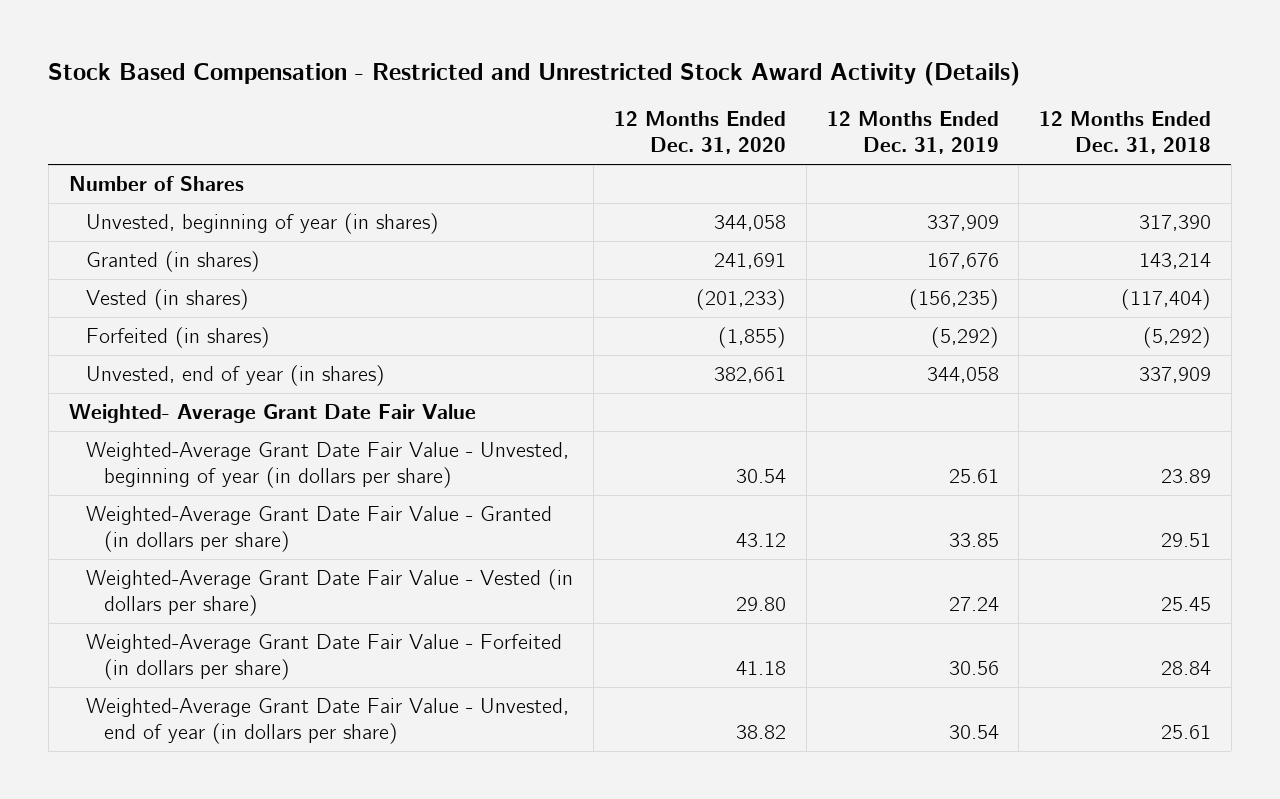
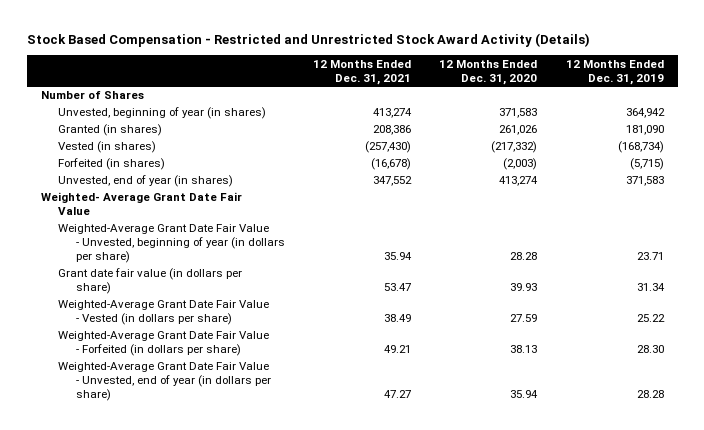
[1039,110,1212,155] 12 Months Ended Dec. 31, 2018 -> none
none -> [313,59,412,85] 12 Months Ended Dec. 31, 2021
[714,214,787,231] 344,058 -> [499,108,538,119] 371,583
[926,214,999,231] 337,909 -> [625,108,665,119] 364,942
[714,252,787,269] 241,691 -> [499,125,538,136] 261,026
[926,252,999,269] 167,676 -> [625,125,664,136] 181,090
[696,288,787,310] (201,233) -> [491,141,538,154] (217,332)
[908,288,999,310] (156,235) -> [617,141,664,154] (168,734)
[718,326,787,348] (1,855) -> [503,158,538,171] (2,003)
[930,326,999,348] (5,292) -> [629,158,664,171] (5,715)
[714,366,787,383] 382,661 -> [499,176,539,187] 413,274
[926,366,999,383] 344,058 -> [625,176,664,187] 371,583
[736,469,787,484] 30.54 -> [510,252,538,261] 28.28
[948,469,999,484] 25.61 -> [636,252,664,261] 23.71
[86,505,553,553] Weighted-Average Grant Date Fair Value - Granted (in dollars per share) -> [58,268,243,295] Grant date fair value (in dollars per share)
[736,533,787,548] 43.12 -> [510,283,538,292] 39.93
[948,533,999,548] 33.85 -> [636,283,665,292] 31.34
[736,597,787,612] 29.80 -> [510,314,538,323] 27.59
[948,597,999,612] 27.24 -> [636,314,665,323] 25.22
[736,661,787,676] 41.18 -> [510,345,538,354] 38.13
[948,661,999,676] 30.56 -> [636,345,664,354] 28.30
[736,725,787,740] 38.82 -> [510,390,539,399] 35.94
[948,725,999,740] 30.54 -> [636,390,664,399] 28.28

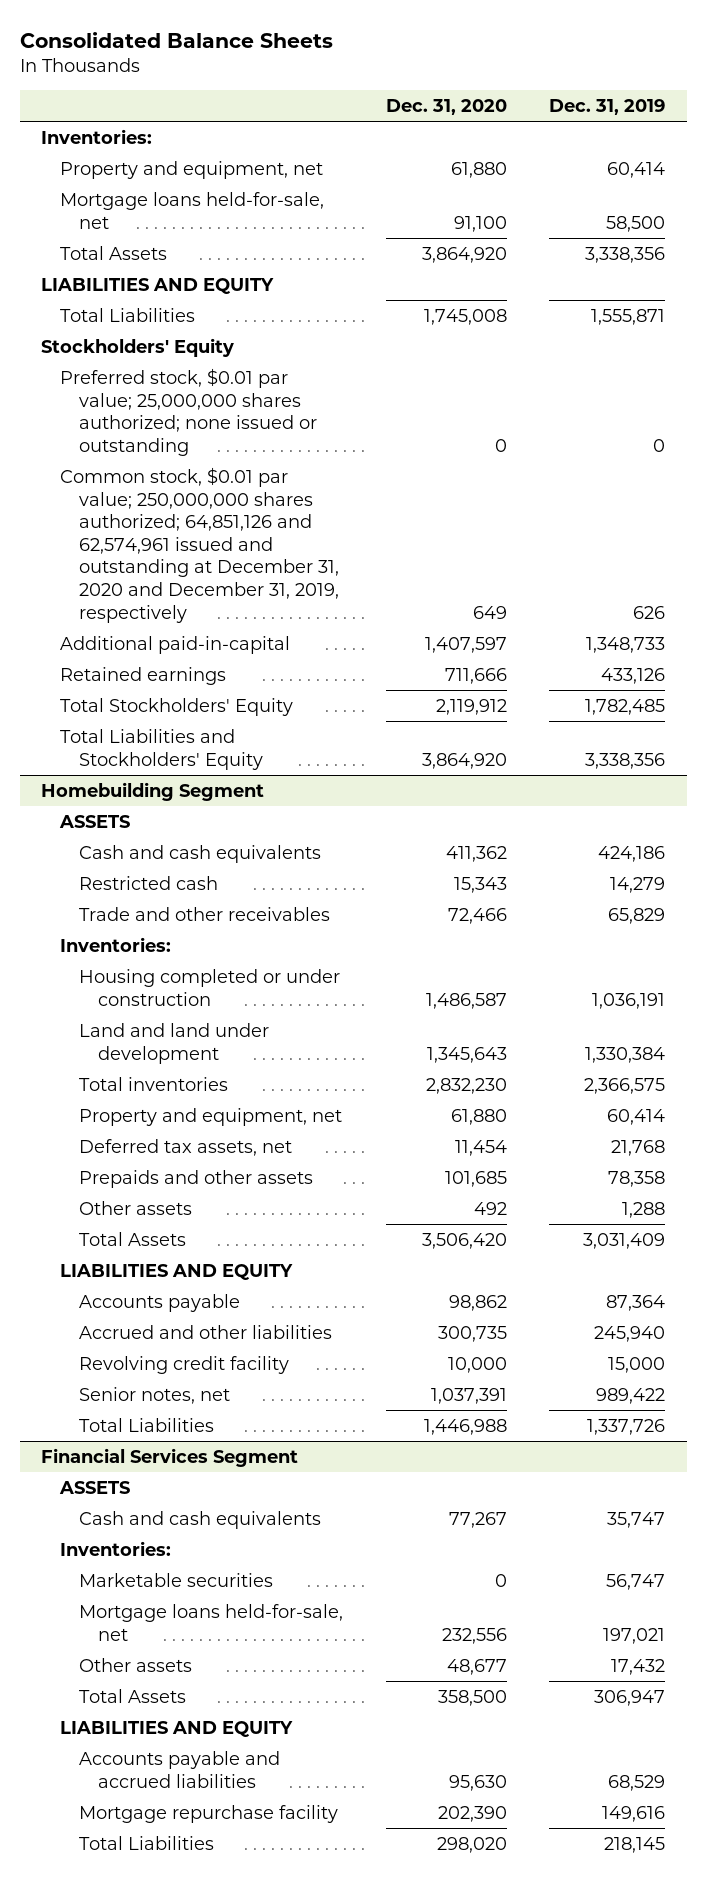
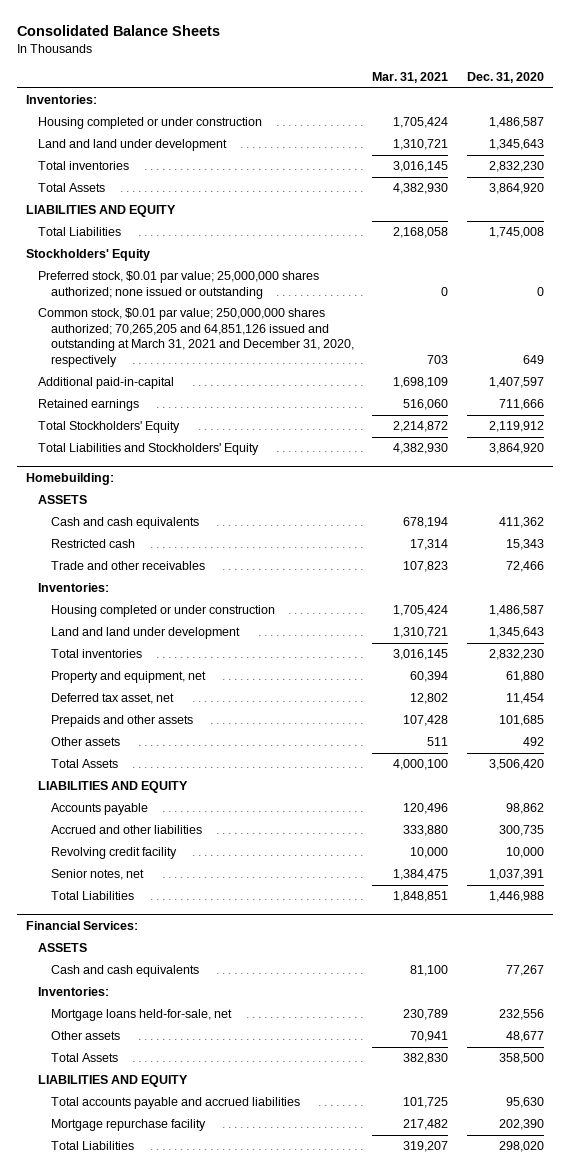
[549,98,666,115] Dec. 31, 2019 -> none
none -> [372,71,449,83] Mar. 31, 2021
[60,160,324,179] Property and equipment, net -> none
[60,191,325,229] Mortgage loans held-for-sale, net -> none
none -> [38,117,263,130] Housing completed or under construction
none -> [38,139,228,152] Land and land under development
none -> [38,161,130,171] Total inventories
[60,466,340,623] Common stock, $0.01 par value; 250,000,000 shares authorized; 64,851,126 and 62,574,961 issued and outstanding at December 31, 2020 and December 31, 2019, respectively -> [38,308,354,367] Common stock, $0.01 par value; 250,000,000 shares authorized; 70,265,205 and 64,851,126 issued and outstanding at March 31, 2021 and December 31, 2020, respectively
[41,781,265,801] Homebuilding Segment -> [25,473,114,486] Homebuilding:
[79,1138,293,1156] Deferred tax assets, net -> [50,693,174,705] Deferred tax asset, net
[41,1447,299,1467] Financial Services Segment -> [25,921,138,931] Financial Services:
[79,1572,274,1587] Marketable securities -> none
[79,1750,281,1788] Accounts payable and accrued liabilities -> [50,1097,300,1110] Total accounts payable and accrued liabilities

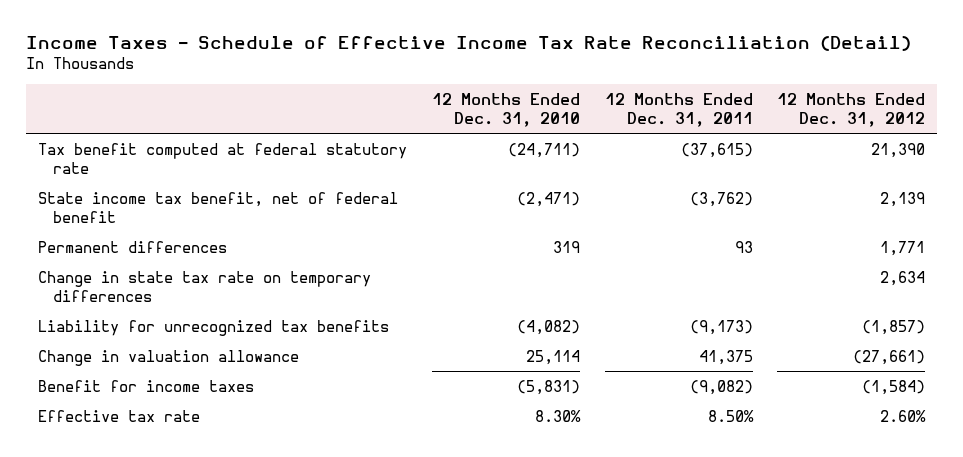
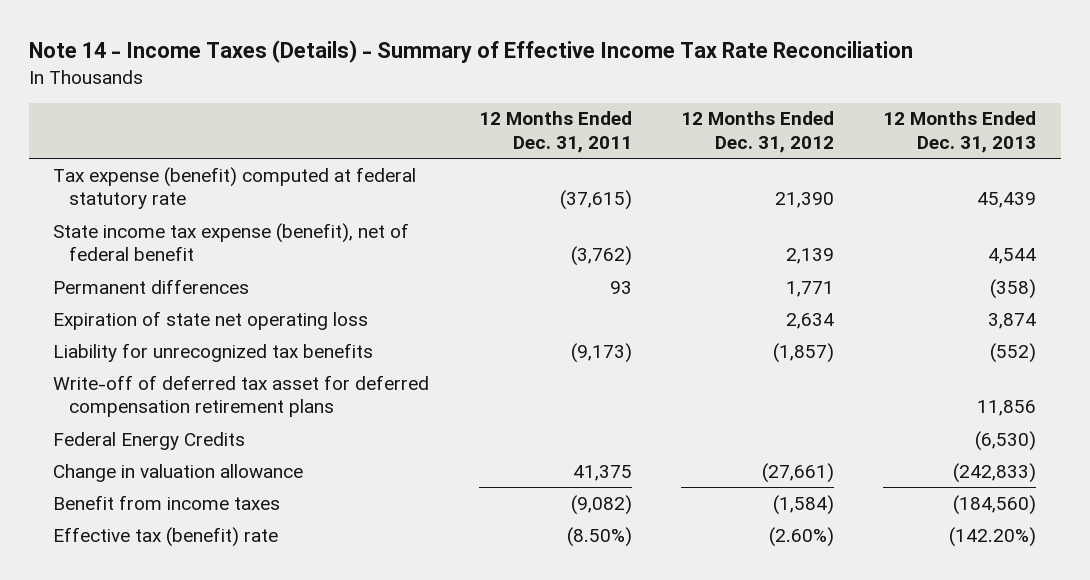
[26,36,912,52] Income Taxes - Schedule of Effective Income Tax Rate Reconciliation (Detail) -> [28,40,913,64] Note 14 - Income Taxes (Details) - Summary of Effective Income Tax Rate Reconciliation
[431,92,580,128] 12 Months Ended Dec. 31, 2010 -> none
none -> [883,111,1037,153] 12 Months Ended Dec. 31, 2013
[38,142,408,174] Tax benefit computed at federal statutory rate -> [53,166,417,210] Tax expense (benefit) computed at federal statutory rate
[38,191,399,223] State income tax benefit, net of federal benefit -> [53,222,410,262] State income tax expense (benefit), net of federal benefit
[38,270,372,302] Change in state tax rate on temporary differences -> [53,310,369,330] Expiration of state net operating loss
none -> [53,374,430,418] Write-off of deferred tax asset for deferred compensation retirement plans
none -> [53,431,246,450] Federal Energy Credits
[38,379,255,392] Benefit for income taxes -> [53,494,281,510] Benefit from income taxes
[38,409,201,422] Effective tax rate -> [53,526,279,547] Effective tax (benefit) rate
[707,409,754,422] 8.50% -> [566,526,632,547] (8.50%)
[880,409,927,422] 2.60% -> [769,526,835,547] (2.60%)

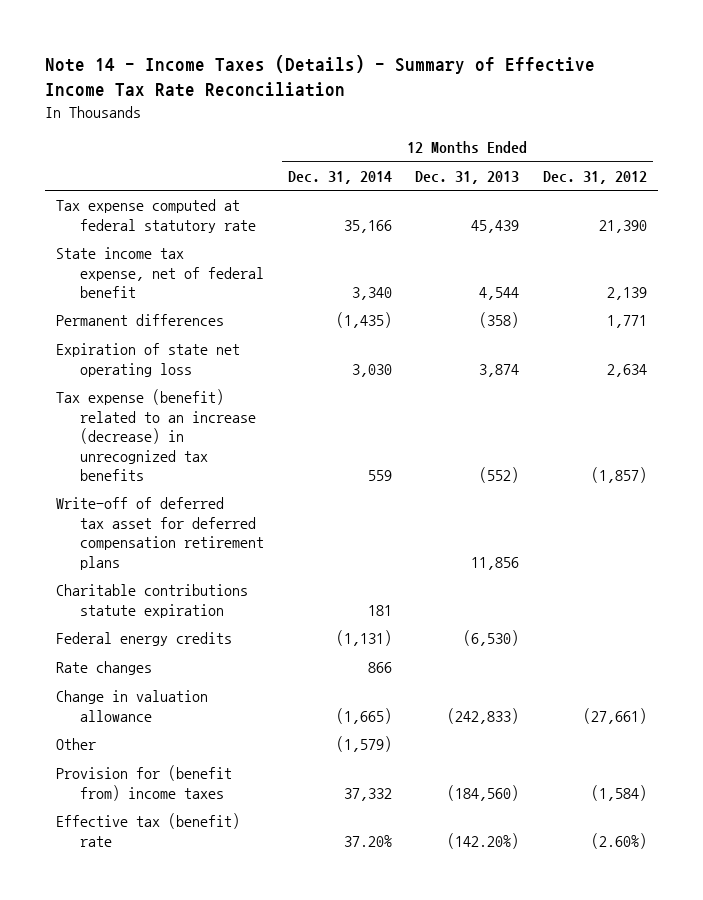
[478,111,632,153] 12 Months Ended Dec. 31, 2011 -> none
none -> [287,171,392,185] Dec. 31, 2014
[53,166,417,210] Tax expense (benefit) computed at federal statutory rate -> [56,199,257,233] Tax expense computed at federal statutory rate
[53,222,410,262] State income tax expense (benefit), net of federal benefit -> [56,247,265,299] State income tax expense, net of federal benefit
[53,342,374,362] Liability for unrecognized tax benefits -> [56,389,257,482] Tax expense (benefit) related to an increase (decrease) in unrecognized tax benefits
none -> [56,584,249,618] Charitable contributions statute expiration
[53,431,246,450] Federal Energy Credits -> [56,632,233,647] Federal energy credits
none -> [56,661,153,676] Rate changes
none -> [56,738,97,751] Other
[53,494,281,510] Benefit from income taxes -> [56,765,233,801] Provision for (benefit from) income taxes

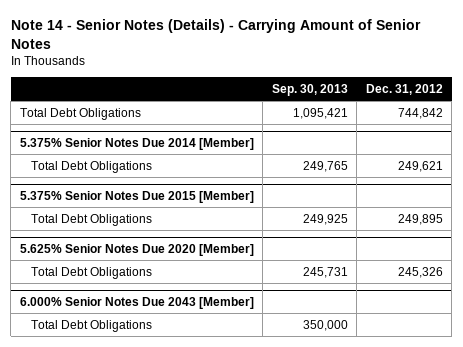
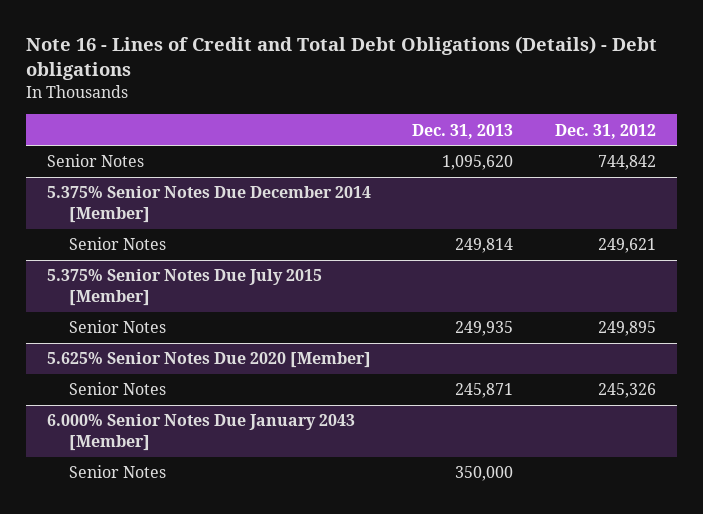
[10,18,421,49] Note 14 - Senior Notes (Details) - Carrying Amount of Senior Notes -> [25,35,657,81] Note 16 - Lines of Credit and Total Debt Obligations (Details) - Debt obligations
[271,84,348,97] Sep. 30, 2013 -> none
none -> [412,123,514,139] Dec. 31, 2013
[19,107,141,120] Total Debt Obligations -> [46,154,144,168] Senior Notes
[19,138,254,151] 5.375% Senior Notes Due 2014 [Member] -> [46,186,371,224] 5.375% Senior Notes Due December 2014 [Member]
[31,160,153,173] Total Debt Obligations -> [69,237,167,251] Senior Notes
[19,191,254,204] 5.375% Senior Notes Due 2015 [Member] -> [46,269,322,307] 5.375% Senior Notes Due July 2015 [Member]
[31,213,153,226] Total Debt Obligations -> [69,320,167,334] Senior Notes
[31,266,153,279] Total Debt Obligations -> [69,382,167,396] Senior Notes
[19,297,254,310] 6.000% Senior Notes Due 2043 [Member] -> [46,414,355,452] 6.000% Senior Notes Due January 2043 [Member]
[31,319,153,332] Total Debt Obligations -> [69,465,167,479] Senior Notes

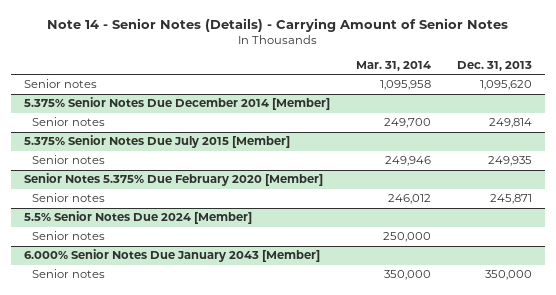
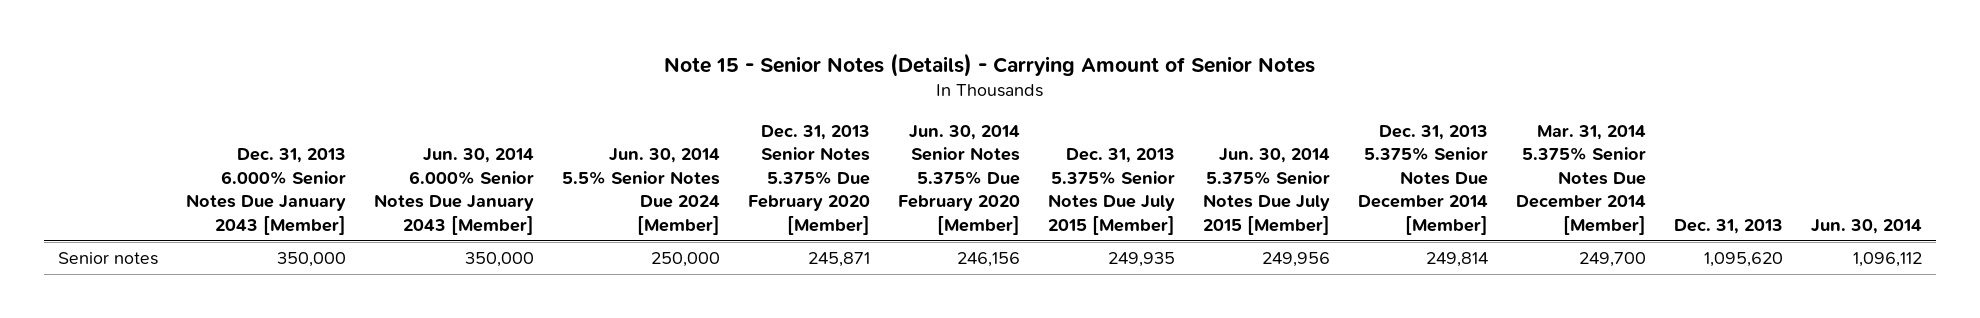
[47,17,509,32] Note 14 - Senior Notes (Details) - Carrying Amount of Senior Notes -> [663,52,1315,77] Note 15 - Senior Notes (Details) - Carrying Amount of Senior Notes
[356,60,432,71] Mar. 31, 2014 -> none
none -> [185,148,346,236] Dec. 31, 2013 6.000% Senior Notes Due January 2043 [Member]
none -> [373,148,534,236] Jun. 30, 2014 6.000% Senior Notes Due January 2043 [Member]
none -> [561,148,720,236] Jun. 30, 2014 5.5% Senior Notes Due 2024 [Member]
none -> [747,124,870,236] Dec. 31, 2013 Senior Notes 5.375% Due February 2020 [Member]
none -> [897,124,1020,236] Jun. 30, 2014 Senior Notes 5.375% Due February 2020 [Member]
none -> [1048,148,1176,236] Dec. 31, 2013 5.375% Senior Notes Due July 2015 [Member]
none -> [1203,148,1331,236] Jun. 30, 2014 5.375% Senior Notes Due July 2015 [Member]
none -> [1358,124,1489,236] Dec. 31, 2013 5.375% Senior Notes Due December 2014 [Member]
none -> [1516,124,1647,236] Mar. 31, 2014 5.375% Senior Notes Due December 2014 [Member]
none -> [1811,219,1923,235] Jun. 30, 2014
[23,97,330,111] 5.375% Senior Notes Due December 2014 [Member] -> none
[32,117,106,127] Senior notes -> none
[23,135,290,149] 5.375% Senior Notes Due July 2015 [Member] -> none
[32,155,106,165] Senior notes -> none
[23,173,323,187] Senior Notes 5.375% Due February 2020 [Member] -> none
[32,193,106,203] Senior notes -> none
[23,211,252,225] 5.5% Senior Notes Due 2024 [Member] -> none
[32,231,106,241] Senior notes -> none
[23,249,320,263] 6.000% Senior Notes Due January 2043 [Member] -> none
[32,269,106,279] Senior notes -> none

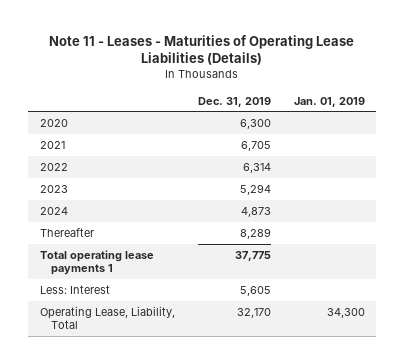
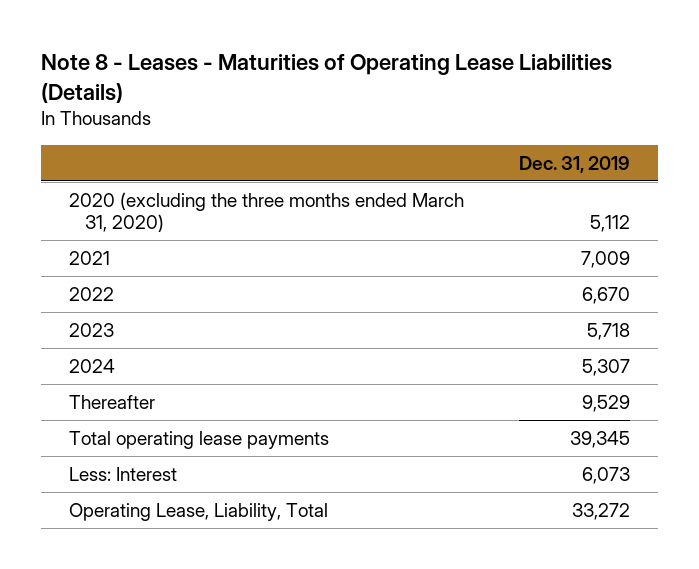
[49,34,355,66] Note 11 - Leases - Maturities of Operating Lease Liabilities (Details) -> [40,54,612,103] Note 8 - Leases - Maturities of Operating Lease Liabilities (Details)
[293,96,365,107] Jan. 01, 2019 -> none
[39,118,68,127] 2020 -> none
none -> [68,192,464,233] 2020 (excluding the three months ended March 31, 2020)
[240,140,271,151] 6,705 -> [581,251,631,269] 7,009
[242,162,271,173] 6,314 -> [582,287,631,305] 6,670
[239,183,271,195] 5,294 -> [587,323,631,341] 5,718
[240,206,271,217] 4,873 -> [582,359,631,377] 5,307
[239,227,271,239] 8,289 -> [582,395,631,413] 9,529
[39,249,154,276] Total operating lease payments 1 -> [68,431,329,450] Total operating lease payments
[234,250,271,261] 37,775 -> [570,431,631,449] 39,345
[239,285,271,296] 5,605 -> [582,467,631,485] 6,073
[236,307,271,318] 32,170 -> [572,503,631,521] 33,272

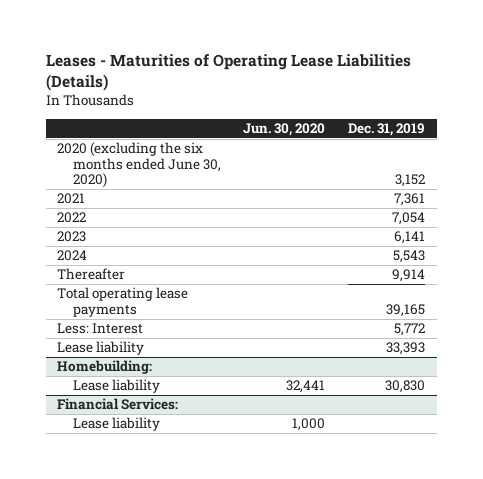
[40,54,612,103] Note 8 - Leases - Maturities of Operating Lease Liabilities (Details) -> [45,54,411,92] Leases - Maturities of Operating Lease Liabilities (Details)
none -> [243,123,326,137] Jun. 30, 2020
[68,192,464,233] 2020 (excluding the three months ended March 31, 2020) -> [57,142,221,189] 2020 (excluding the six months ended June 30, 2020)
[590,215,631,233] 5,112 -> [395,174,426,188] 3,152
[581,251,631,269] 7,009 -> [394,193,426,207] 7,361
[582,287,631,305] 6,670 -> [392,212,426,226] 7,054
[587,323,631,341] 5,718 -> [394,231,426,245] 6,141
[582,359,631,377] 5,307 -> [393,250,426,264] 5,543
[582,395,631,413] 9,529 -> [392,269,426,283] 9,914
[570,431,631,449] 39,345 -> [386,303,426,317] 39,165
[582,467,631,485] 6,073 -> [394,323,426,337] 5,772
[68,503,328,522] Operating Lease, Liability, Total -> [57,341,145,356] Lease liability
[572,503,631,521] 33,272 -> [386,342,426,356] 33,393
none -> [57,360,153,375] Homebuilding:
none -> [72,379,160,394] Lease liability
none -> [57,398,179,411] Financial Services:
none -> [72,417,160,432] Lease liability

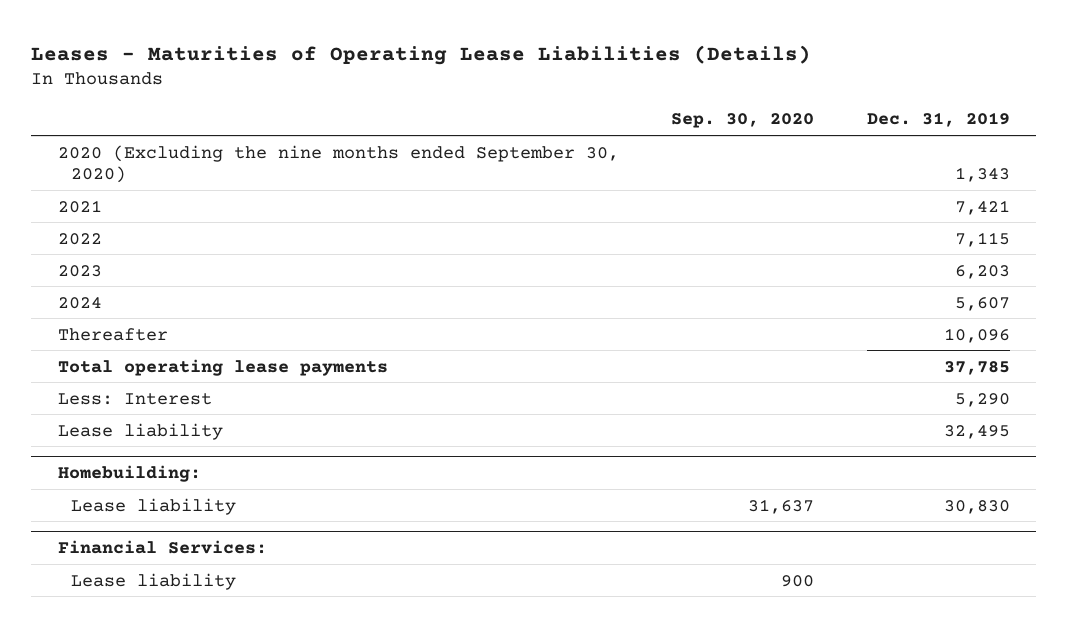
[243,123,326,137] Jun. 30, 2020 -> none
none -> [671,113,815,129] Sep. 30, 2020
[57,142,221,189] 2020 (excluding the six months ended June 30, 2020) -> [57,144,619,184] 2020 (Excluding the nine months ended September 30, 2020)
[395,174,426,188] 3,152 -> [954,167,1010,183] 1,343
[394,193,426,207] 7,361 -> [954,199,1010,215] 7,421
[392,212,426,226] 7,054 -> [954,231,1010,247] 7,115
[394,231,426,245] 6,141 -> [954,264,1010,279] 6,203
[393,250,426,264] 5,543 -> [954,296,1010,311] 5,607
[392,269,426,283] 9,914 -> [943,327,1010,343] 10,096
[386,303,426,317] 39,165 -> [943,360,1010,375] 37,785
[394,323,426,337] 5,772 -> [954,392,1010,407] 5,290
[386,342,426,356] 33,393 -> [943,424,1010,439] 32,495

